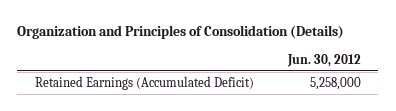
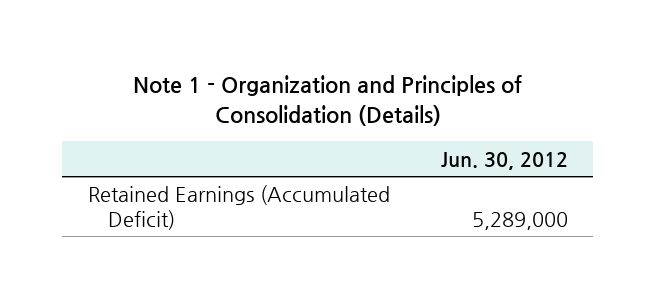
[17,25,345,40] Organization and Principles of Consolidation (Details) -> [132,75,522,127] Note 1 - Organization and Principles of Consolidation (Details)
[310,77,362,91] 5,258,000 -> [471,211,568,230] 5,289,000

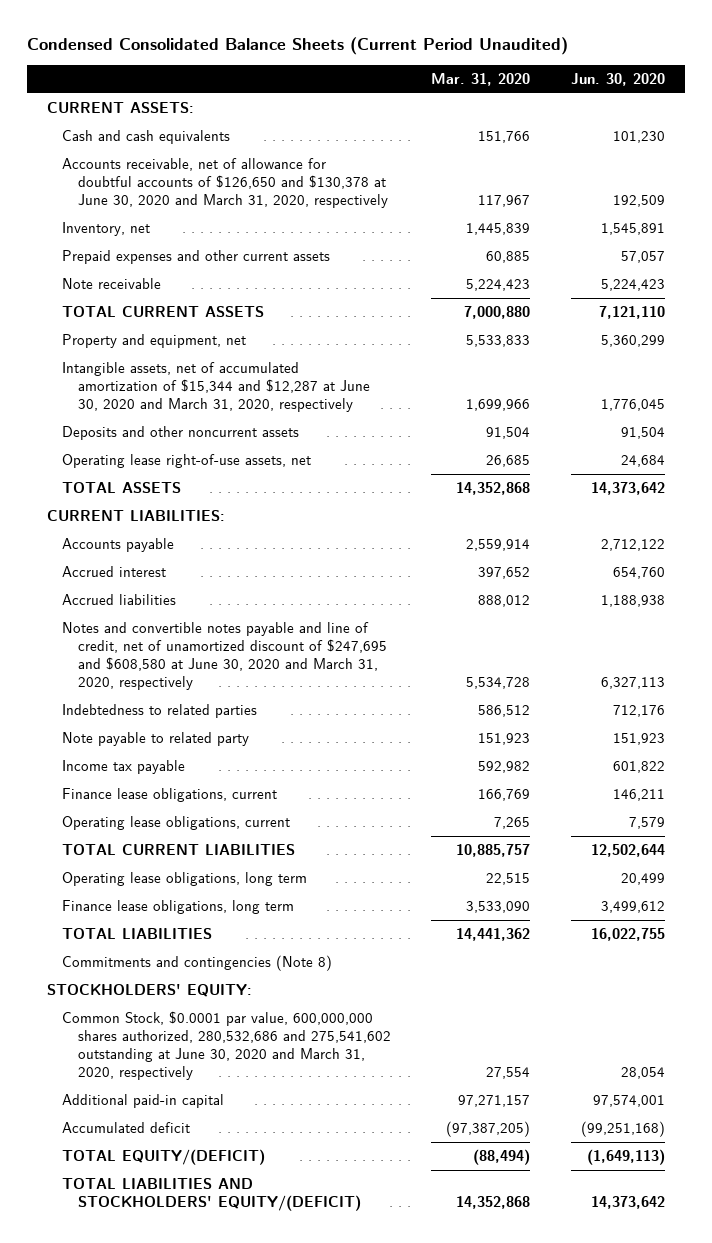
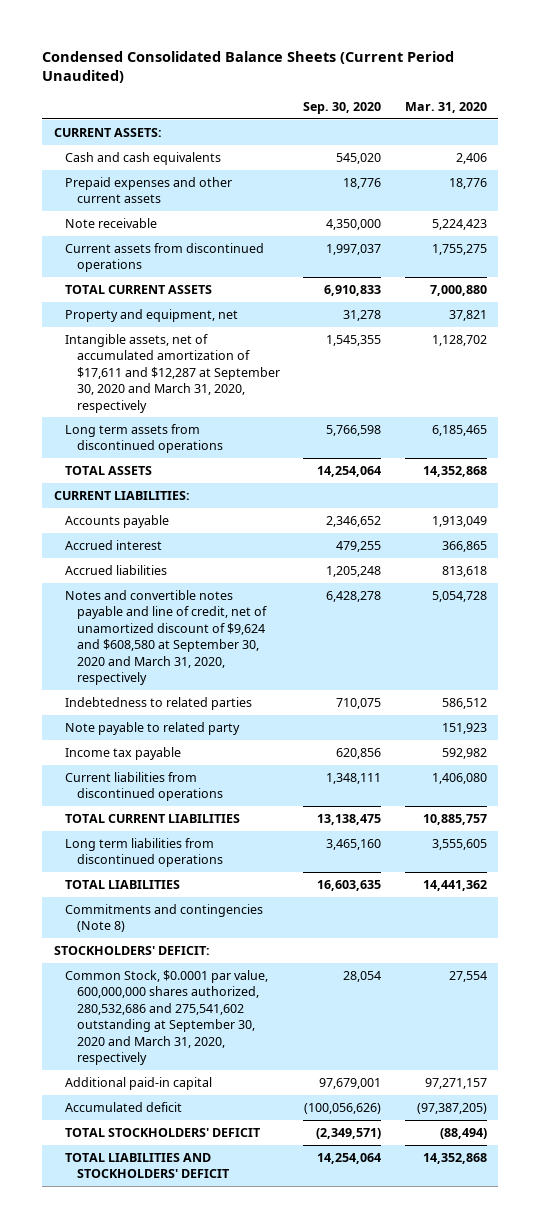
[570,73,665,87] Jun. 30, 2020 -> none
none -> [303,101,382,114] Sep. 30, 2020
[62,158,388,209] Accounts receivable, net of allowance for doubtful accounts of $126,650 and $130,378 at June 30, 2020 and March 31, 2020, respectively -> none
[62,222,151,237] Inventory, net -> none
[478,131,531,144] 151,766 -> [455,152,487,164] 2,406
[486,251,531,264] 60,885 -> [448,177,487,189] 18,776
none -> [65,242,265,273] Current assets from discontinued operations
[62,426,300,441] Deposits and other noncurrent assets -> none
[62,454,312,469] Operating lease right-of-use assets, net -> none
[466,335,531,348] 5,533,833 -> [448,309,487,321] 37,821
[62,362,370,413] Intangible assets, net of accumulated amortization of $15,344 and $12,287 at June 30, 2020 and March 31, 2020, respectively -> [65,333,280,413] Intangible assets, net of accumulated amortization of $17,611 and $12,287 at September 30, 2020 and March 31, 2020, respectively
[466,399,531,412] 1,699,966 -> [431,334,487,346] 1,128,702
none -> [65,423,223,454] Long term assets from discontinued operations
[466,539,531,552] 2,559,914 -> [431,515,487,527] 1,913,049
[478,567,531,580] 397,652 -> [441,540,487,552] 366,865
[478,595,531,608] 888,012 -> [441,565,487,577] 813,618
[62,622,387,691] Notes and convertible notes payable and line of credit, net of unamortized discount of $247,695 and $608,580 at June 30, 2020 and March 31, 2020, respectively -> [65,589,267,685] Notes and convertible notes payable and line of credit, net of unamortized discount of $9,624 and $608,580 at September 30, 2020 and March 31, 2020, respectively
[466,677,531,690] 5,534,728 -> [431,590,487,602] 5,054,728
[62,788,278,803] Finance lease obligations, current -> none
[62,816,291,831] Operating lease obligations, current -> none
none -> [65,771,223,802] Current liabilities from discontinued operations
[62,872,308,887] Operating lease obligations, long term -> none
[62,900,295,915] Finance lease obligations, long term -> none
none -> [65,837,223,868] Long term liabilities from discontinued operations
[47,984,253,998] STOCKHOLDERS' EQUITY: -> [53,945,210,955] STOCKHOLDERS' DEFICIT:
[62,1011,391,1081] Common Stock, $0.0001 par value, 600,000,000 shares authorized, 280,532,686 and 275,541,602 outstanding at June 30, 2020 and March 31, 2020, respectively -> [65,969,269,1065] Common Stock, $0.0001 par value, 600,000,000 shares authorized, 280,532,686 and 275,541,602 outstanding at September 30, 2020 and March 31, 2020, respectively
[62,1149,266,1166] TOTAL EQUITY/(DEFICIT) -> [65,1127,261,1137] TOTAL STOCKHOLDERS' DEFICIT
[62,1178,361,1212] TOTAL LIABILITIES AND STOCKHOLDERS' EQUITY/(DEFICIT) -> [65,1152,229,1179] TOTAL LIABILITIES AND STOCKHOLDERS' DEFICIT

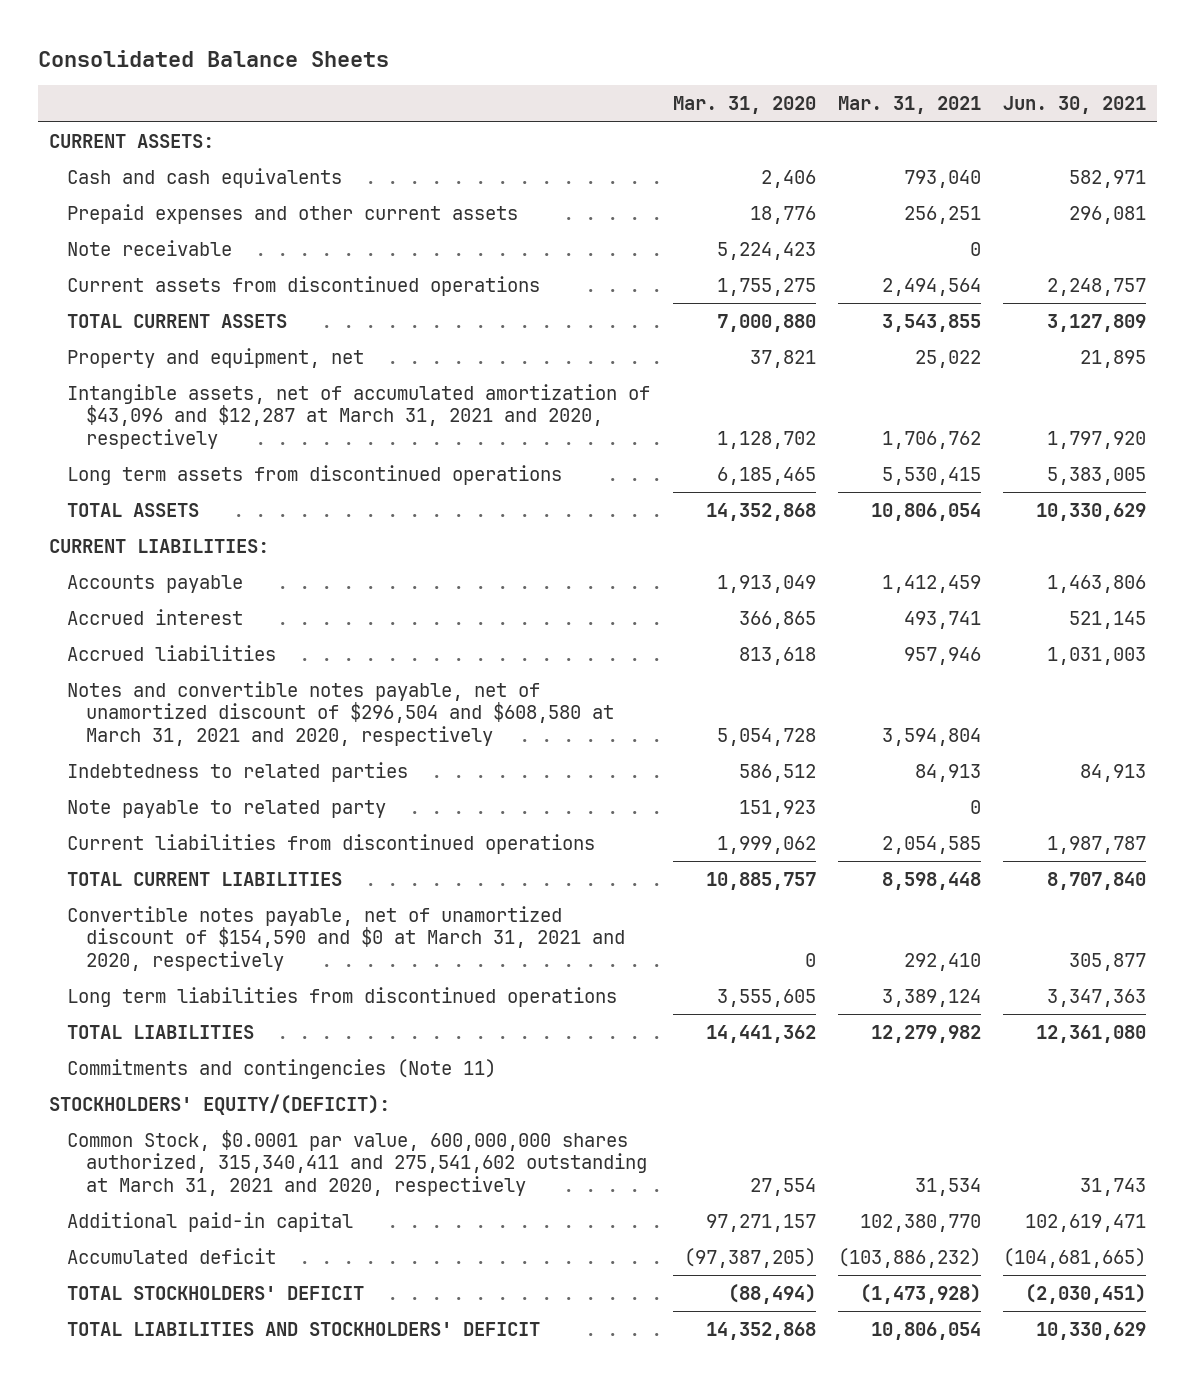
[41,50,454,84] Condensed Consolidated Balance Sheets (Current Period Unaudited) -> [37,49,389,67] Consolidated Balance Sheets
[303,101,382,114] Sep. 30, 2020 -> none
none -> [837,96,981,115] Mar. 31, 2021
none -> [1003,96,1147,115] Jun. 30, 2021
[65,333,280,413] Intangible assets, net of accumulated amortization of $17,611 and $12,287 at September 30, 2020 and March 31, 2020, respectively -> [67,383,651,449] Intangible assets, net of accumulated amortization of $43,096 and $12,287 at March 31, 2021 and 2020, respectively
[65,589,267,685] Notes and convertible notes payable and line of credit, net of unamortized discount of $9,624 and $608,580 at September 30, 2020 and March 31, 2020, respectively -> [67,680,614,746] Notes and convertible notes payable, net of unamortized discount of $296,504 and $608,580 at March 31, 2021 and 2020, respectively
[65,746,182,760] Income tax payable -> none
[431,772,487,784] 1,406,080 -> [716,835,816,854] 1,999,062
none -> [67,905,625,971] Convertible notes payable, net of unamortized discount of $154,590 and $0 at March 31, 2021 and 2020, respectively
[65,903,264,933] Commitments and contingencies (Note 8) -> [67,1058,497,1079] Commitments and contingencies (Note 11)
[53,945,210,955] STOCKHOLDERS' DEFICIT: -> [49,1093,391,1115] STOCKHOLDERS' EQUITY/(DEFICIT):
[65,969,269,1065] Common Stock, $0.0001 par value, 600,000,000 shares authorized, 280,532,686 and 275,541,602 outstanding at September 30, 2020 and March 31, 2020, respectively -> [67,1129,647,1196] Common Stock, $0.0001 par value, 600,000,000 shares authorized, 315,340,411 and 275,541,602 outstanding at March 31, 2021 and 2020, respectively

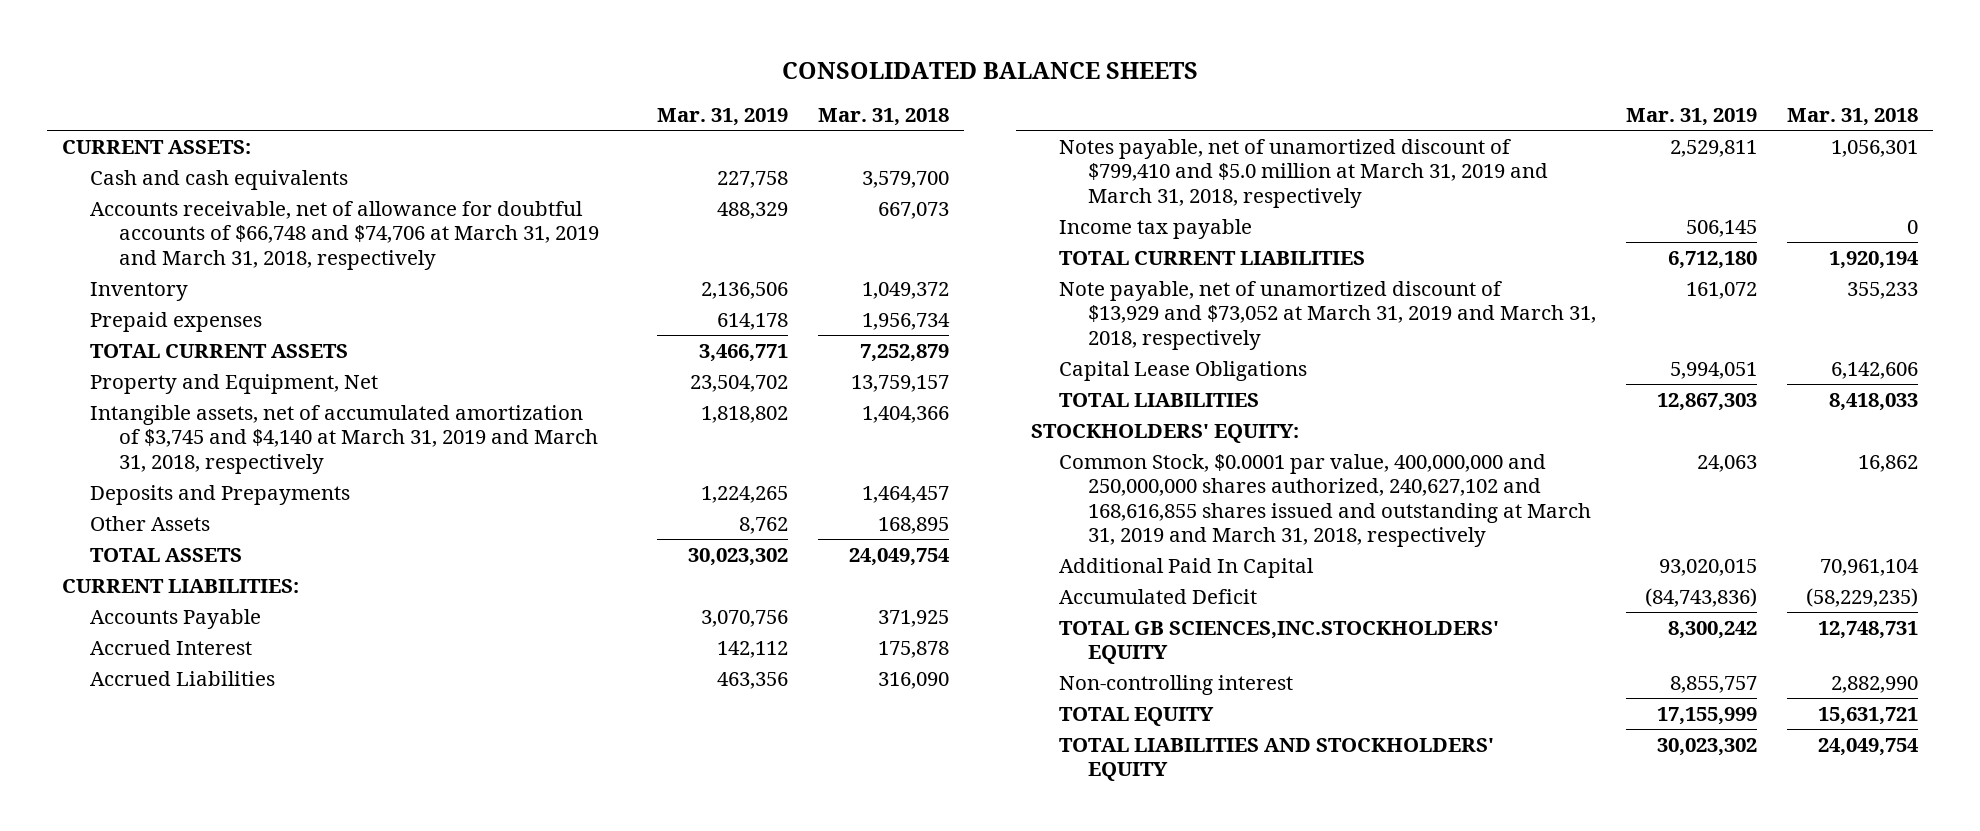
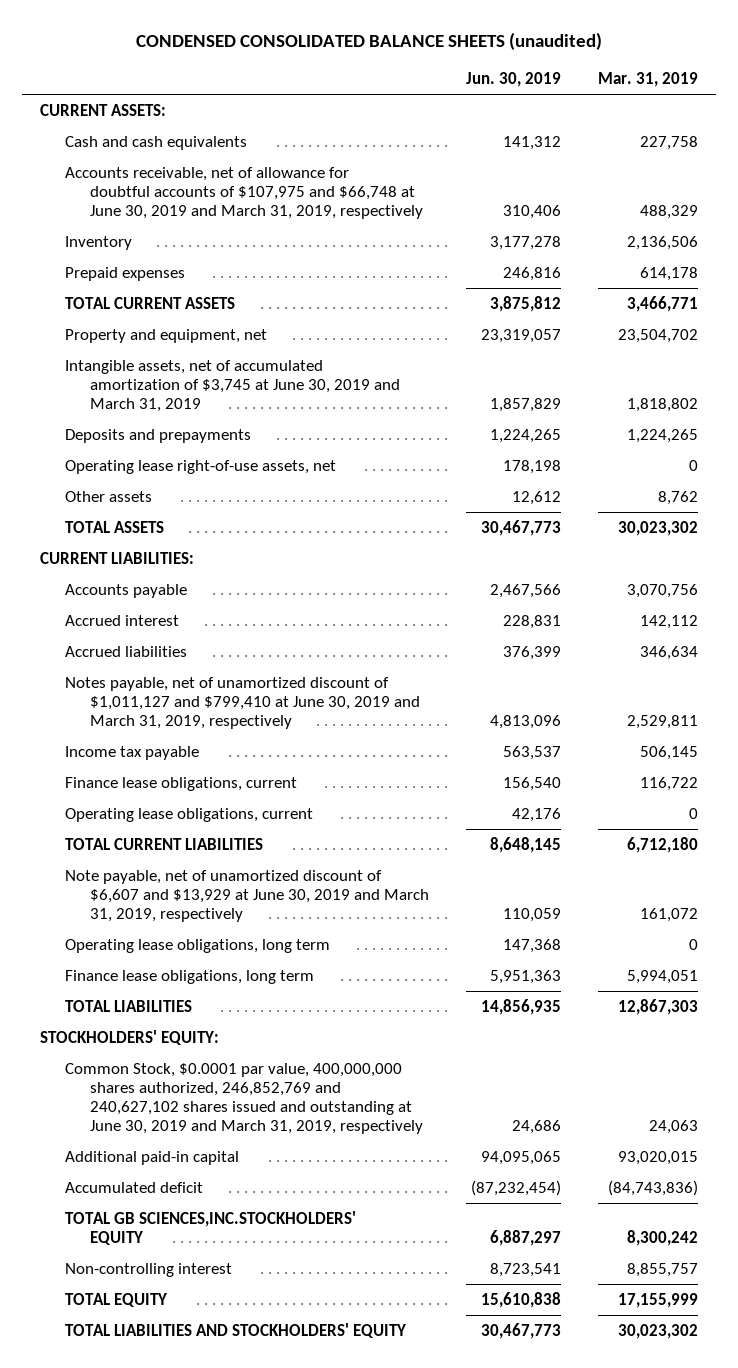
[782,61,1199,79] CONSOLIDATED BALANCE SHEETS -> [135,31,602,50] CONDENSED CONSOLIDATED BALANCE SHEETS (unaudited)
[818,108,950,127] Mar. 31, 2018 -> none
none -> [465,72,561,88] Jun. 30, 2019
[90,200,599,270] Accounts receivable, net of allowance for doubtful accounts of $66,748 and $74,706 at March 31, 2019 and March 31, 2018, respectively -> [65,166,424,219] Accounts receivable, net of allowance for doubtful accounts of $107,975 and $66,748 at June 30, 2019 and March 31, 2019, respectively
[90,373,379,394] Property and Equipment, Net -> [65,328,268,343] Property and equipment, net
[90,404,598,474] Intangible assets, net of accumulated amortization of $3,745 and $4,140 at March 31, 2019 and March 31, 2018, respectively -> [65,359,401,412] Intangible assets, net of accumulated amortization of $3,745 at June 30, 2019 and March 31, 2019
[90,484,351,505] Deposits and Prepayments -> [65,428,252,443] Deposits and prepayments
none -> [65,459,337,474] Operating lease right-of-use assets, net
[90,515,211,531] Other Assets -> [65,490,153,502] Other assets
[90,608,262,629] Accounts Payable -> [65,583,188,598] Accounts payable
[90,639,253,655] Accrued Interest -> [65,614,180,626] Accrued interest
[90,670,276,686] Accrued Liabilities -> [65,645,188,657] Accrued liabilities
[717,671,789,689] 463,356 -> [639,645,698,660] 346,634
[1059,138,1549,208] Notes payable, net of unamortized discount of $799,410 and $5.0 million at March 31, 2019 and March 31, 2018, respectively -> [65,676,421,729] Notes payable, net of unamortized discount of $1,011,127 and $799,410 at June 30, 2019 and March 31, 2019, respectively
none -> [65,776,298,791] Finance lease obligations, current
none -> [65,807,314,822] Operating lease obligations, current
[1059,280,1597,350] Note payable, net of unamortized discount of $13,929 and $73,052 at March 31, 2019 and March 31, 2018, respectively -> [65,869,430,922] Note payable, net of unamortized discount of $6,607 and $13,929 at June 30, 2019 and March 31, 2019, respectively
none -> [65,938,331,953] Operating lease obligations, long term
[1059,360,1308,381] Capital Lease Obligations -> [65,969,315,984] Finance lease obligations, long term
[1059,453,1592,547] Common Stock, $0.0001 par value, 400,000,000 and 250,000,000 shares authorized, 240,627,102 and 168,616,855 shares issued and outstanding at March 31, 2019 and March 31, 2018, respectively -> [65,1062,424,1134] Common Stock, $0.0001 par value, 400,000,000 shares authorized, 246,852,769 and 240,627,102 shares issued and outstanding at June 30, 2019 and March 31, 2019, respectively
[1059,557,1315,578] Additional Paid In Capital -> [65,1150,240,1165] Additional paid-in capital
[1059,588,1258,604] Accumulated Deficit -> [65,1181,204,1193] Accumulated deficit

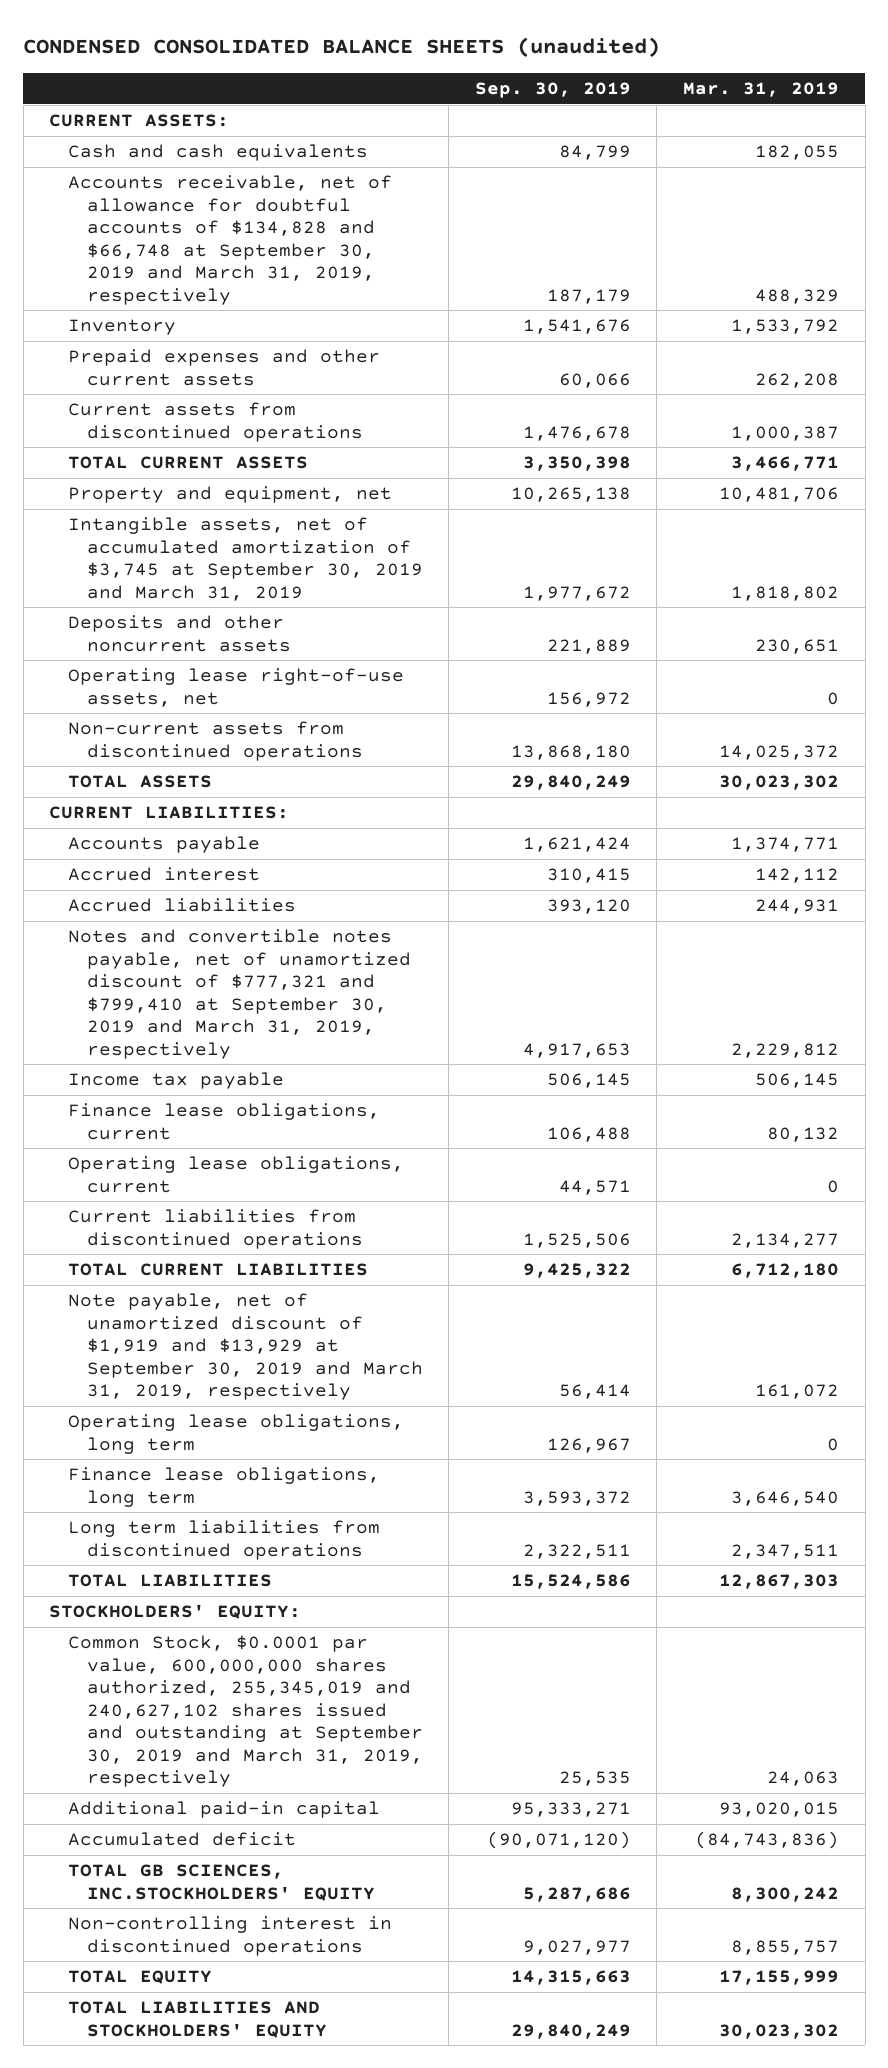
[465,72,561,88] Jun. 30, 2019 -> none
none -> [474,81,631,98] Sep. 30, 2019
[65,266,186,281] Prepaid expenses -> none
[639,135,698,150] 227,758 -> [755,145,840,161] 182,055
[65,166,424,219] Accounts receivable, net of allowance for doubtful accounts of $107,975 and $66,748 at June 30, 2019 and March 31, 2019, respectively -> [67,175,392,305] Accounts receivable, net of allowance for doubtful accounts of $134,828 and $66,748 at September 30, 2019 and March 31, 2019, respectively
[626,235,698,250] 2,136,506 -> [731,319,840,335] 1,533,792
none -> [67,349,380,386] Prepaid expenses and other current assets
none -> [67,402,363,442] Current assets from discontinued operations
[617,328,698,343] 23,504,702 -> [719,487,840,503] 10,481,706
[65,359,401,412] Intangible assets, net of accumulated amortization of $3,745 at June 30, 2019 and March 31, 2019 -> [67,517,423,601] Intangible assets, net of accumulated amortization of $3,745 at September 30, 2019 and March 31, 2019
[65,428,252,443] Deposits and prepayments -> [67,615,291,652] Deposits and other noncurrent assets
[626,428,698,443] 1,224,265 -> [755,638,840,654] 230,651
[65,490,153,502] Other assets -> none
none -> [67,721,363,761] Non-current assets from discontinued operations
[626,583,698,598] 3,070,756 -> [731,837,840,853] 1,374,771
[639,645,698,660] 346,634 -> [755,899,840,915] 244,931
[65,676,421,729] Notes payable, net of unamortized discount of $1,011,127 and $799,410 at June 30, 2019 and March 31, 2019, respectively -> [67,929,411,1059] Notes and convertible notes payable, net of unamortized discount of $777,321 and $799,410 at September 30, 2019 and March 31, 2019, respectively
[626,714,698,729] 2,529,811 -> [731,1042,840,1058] 2,229,812
[639,776,698,791] 116,722 -> [767,1126,840,1142] 80,132
none -> [67,1209,363,1249] Current liabilities from discontinued operations
[65,869,430,922] Note payable, net of unamortized discount of $6,607 and $13,929 at June 30, 2019 and March 31, 2019, respectively -> [67,1293,423,1401] Note payable, net of unamortized discount of $1,919 and $13,929 at September 30, 2019 and March 31, 2019, respectively
[626,969,698,984] 5,994,051 -> [731,1490,840,1506] 3,646,540
none -> [67,1520,380,1560] Long term liabilities from discontinued operations
[65,1062,424,1134] Common Stock, $0.0001 par value, 400,000,000 shares authorized, 246,852,769 and 240,627,102 shares issued and outstanding at June 30, 2019 and March 31, 2019, respectively -> [67,1635,423,1788] Common Stock, $0.0001 par value, 600,000,000 shares authorized, 255,345,019 and 240,627,102 shares issued and outstanding at September 30, 2019 and March 31, 2019, respectively
[65,1210,357,1245] TOTAL GB SCIENCES,INC.STOCKHOLDERS' EQUITY -> [67,1864,375,1901] TOTAL GB SCIENCES, INC.STOCKHOLDERS' EQUITY
[65,1262,233,1277] Non-controlling interest -> [67,1916,392,1956] Non-controlling interest in discontinued operations

